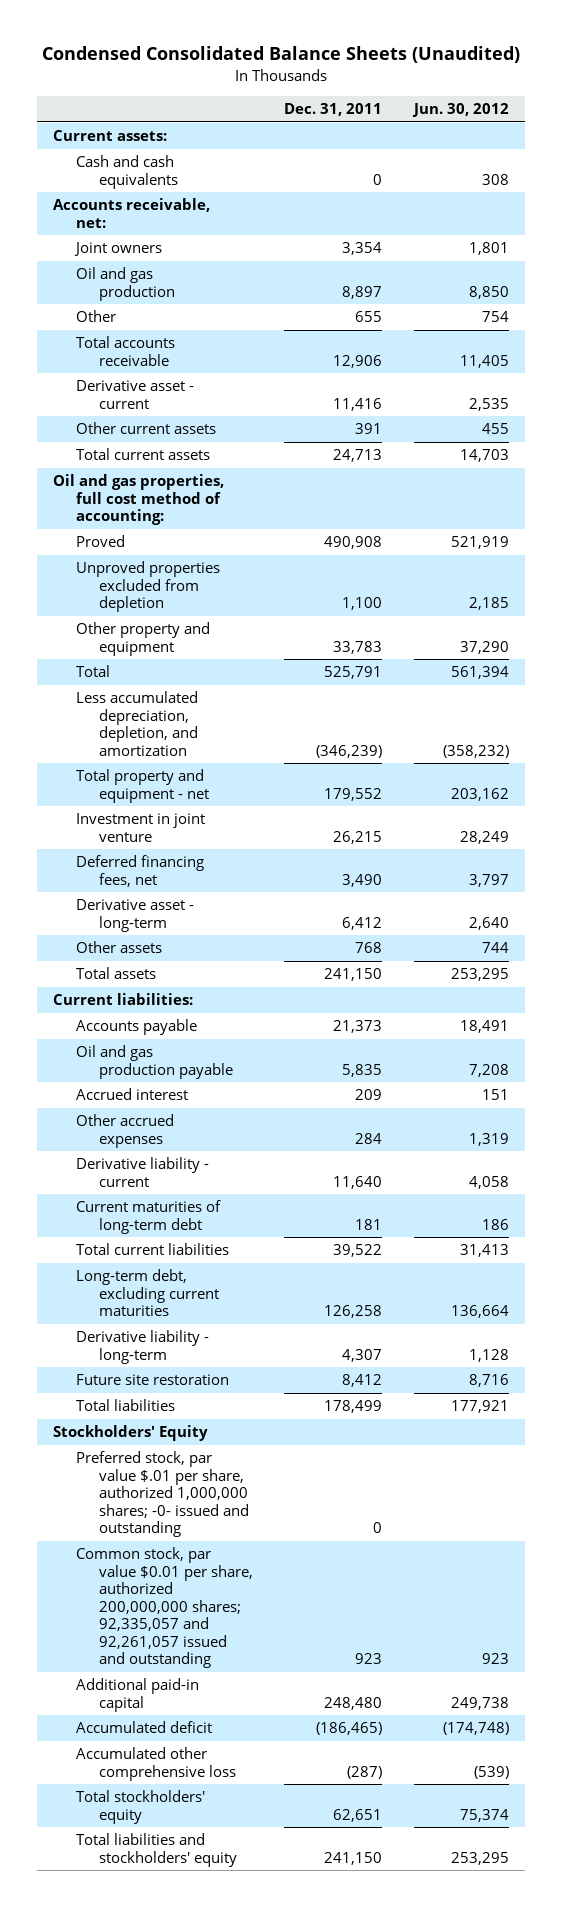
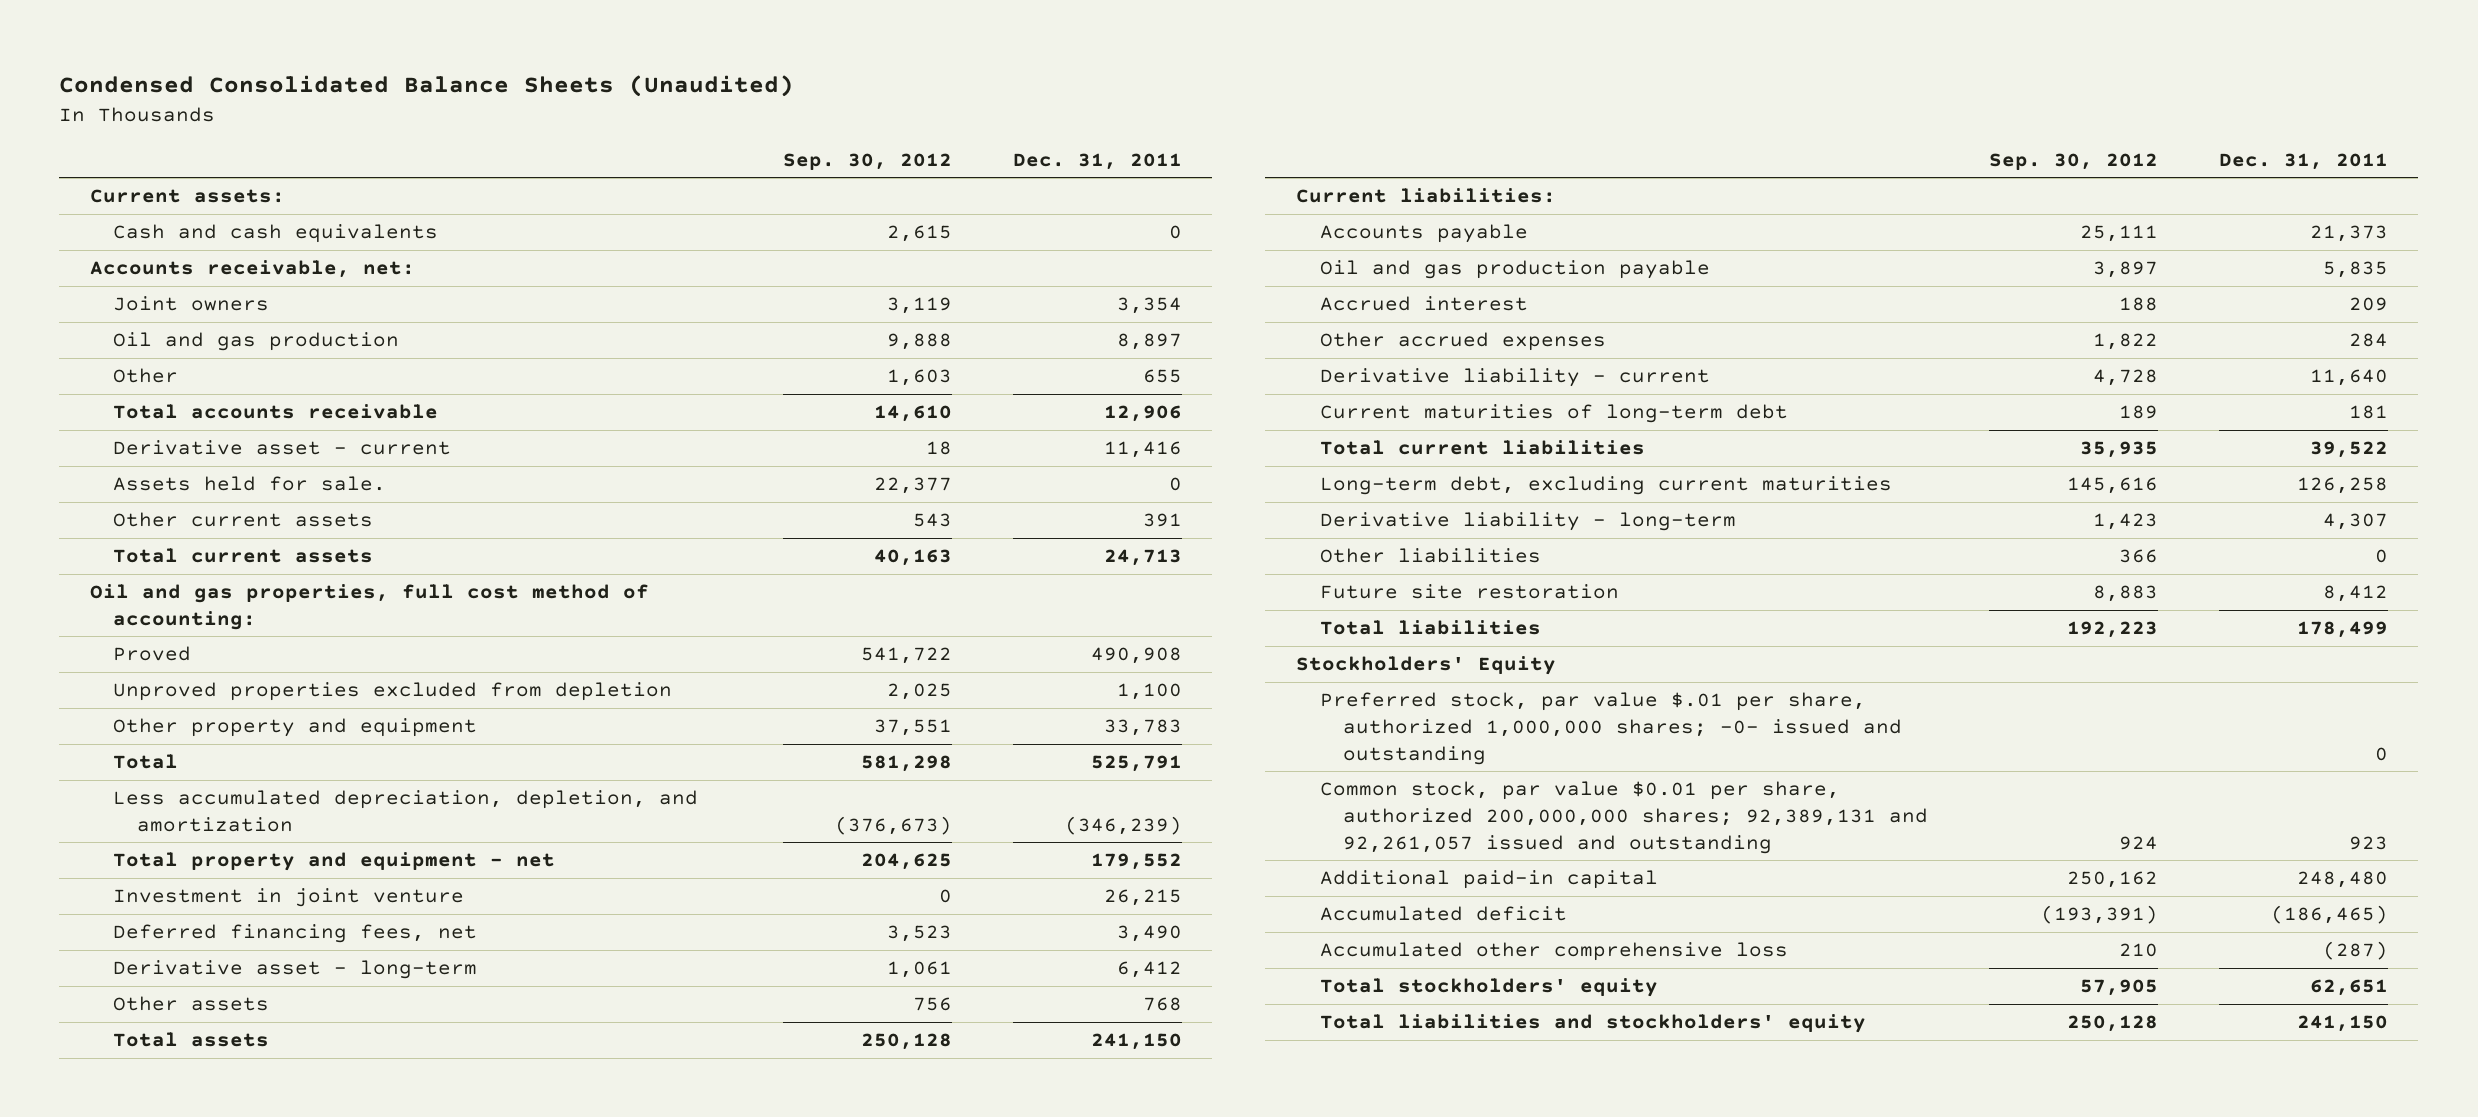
[412,103,510,118] Jun. 30, 2012 -> none
none -> [783,152,953,170] Sep. 30, 2012
none -> [113,476,387,492] Assets held for sale.
none -> [1319,548,1541,564] Other liabilities
[75,1547,253,1669] Common stock, par value $0.01 per share, authorized 200,000,000 shares; 92,335,057 and 92,261,057 issued and outstanding -> [1319,781,1929,854] Common stock, par value $0.01 per share, authorized 200,000,000 shares; 92,389,131 and 92,261,057 issued and outstanding

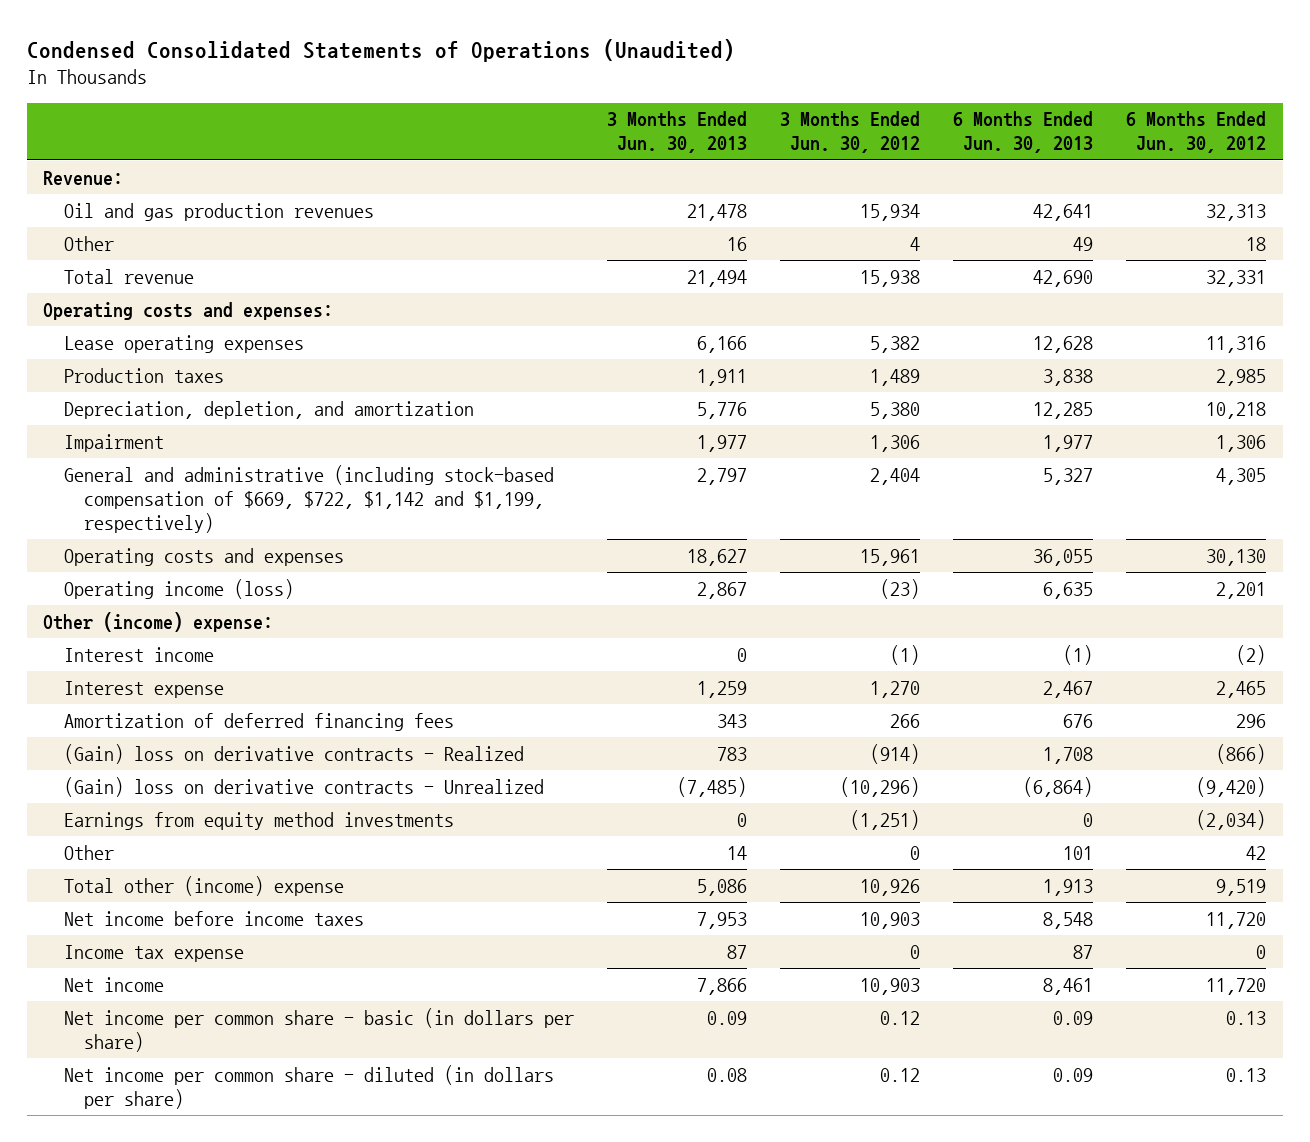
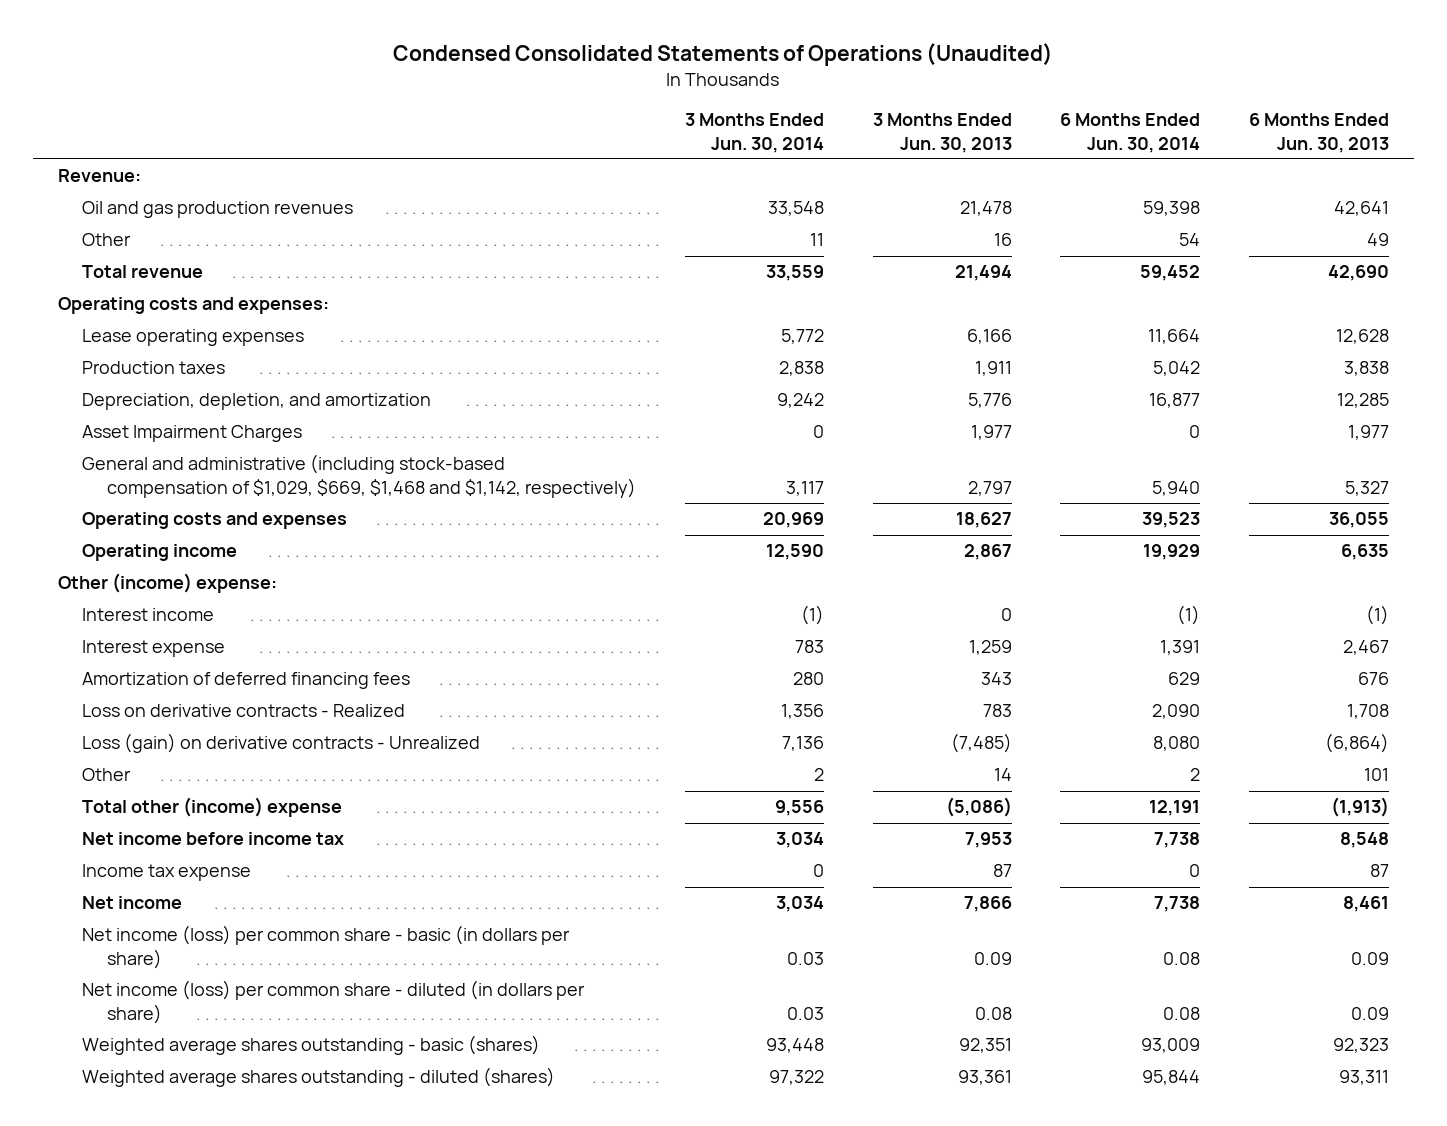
[779,111,920,154] 3 Months Ended Jun. 30, 2012 -> none
[1126,111,1267,154] 6 Months Ended Jun. 30, 2012 -> none
none -> [684,113,824,153] 3 Months Ended Jun. 30, 2014
none -> [1060,113,1201,153] 6 Months Ended Jun. 30, 2014
[63,433,164,452] Impairment -> [82,425,303,443] Asset Impairment Charges
[63,464,554,533] General and administrative (including stock-based compensation of $669, $722, $1,142 and $1,199, respectively) -> [82,454,636,498] General and administrative (including stock-based compensation of $1,029, $669, $1,468 and $1,142, respectively)
[63,578,294,599] Operating income (loss) -> [82,544,238,562] Operating income
[63,811,454,830] Earnings from equity method investments -> none
[63,743,524,764] (Gain) loss on derivative contracts - Realized -> [82,704,406,718] Loss on derivative contracts - Realized
[63,776,544,797] (Gain) loss on derivative contracts - Unrealized -> [82,733,481,754] Loss (gain) on derivative contracts - Unrealized
[696,878,747,896] 5,086 -> [945,797,1012,818] (5,086)
[1043,878,1094,896] 1,913 -> [1331,797,1390,818] (1,913)
[63,910,364,926] Net income before income taxes -> [82,832,345,846] Net income before income tax
[63,1007,574,1052] Net income per common share - basic (in dollars per share) -> [82,925,571,969] Net income (loss) per common share - basic (in dollars per share)
[63,1064,554,1109] Net income per common share - diluted (in dollars per share) -> [82,980,586,1024] Net income (loss) per common share - diluted (in dollars per share)
none -> [82,1035,541,1056] Weighted average shares outstanding - basic (shares)
none -> [82,1067,556,1088] Weighted average shares outstanding - diluted (shares)

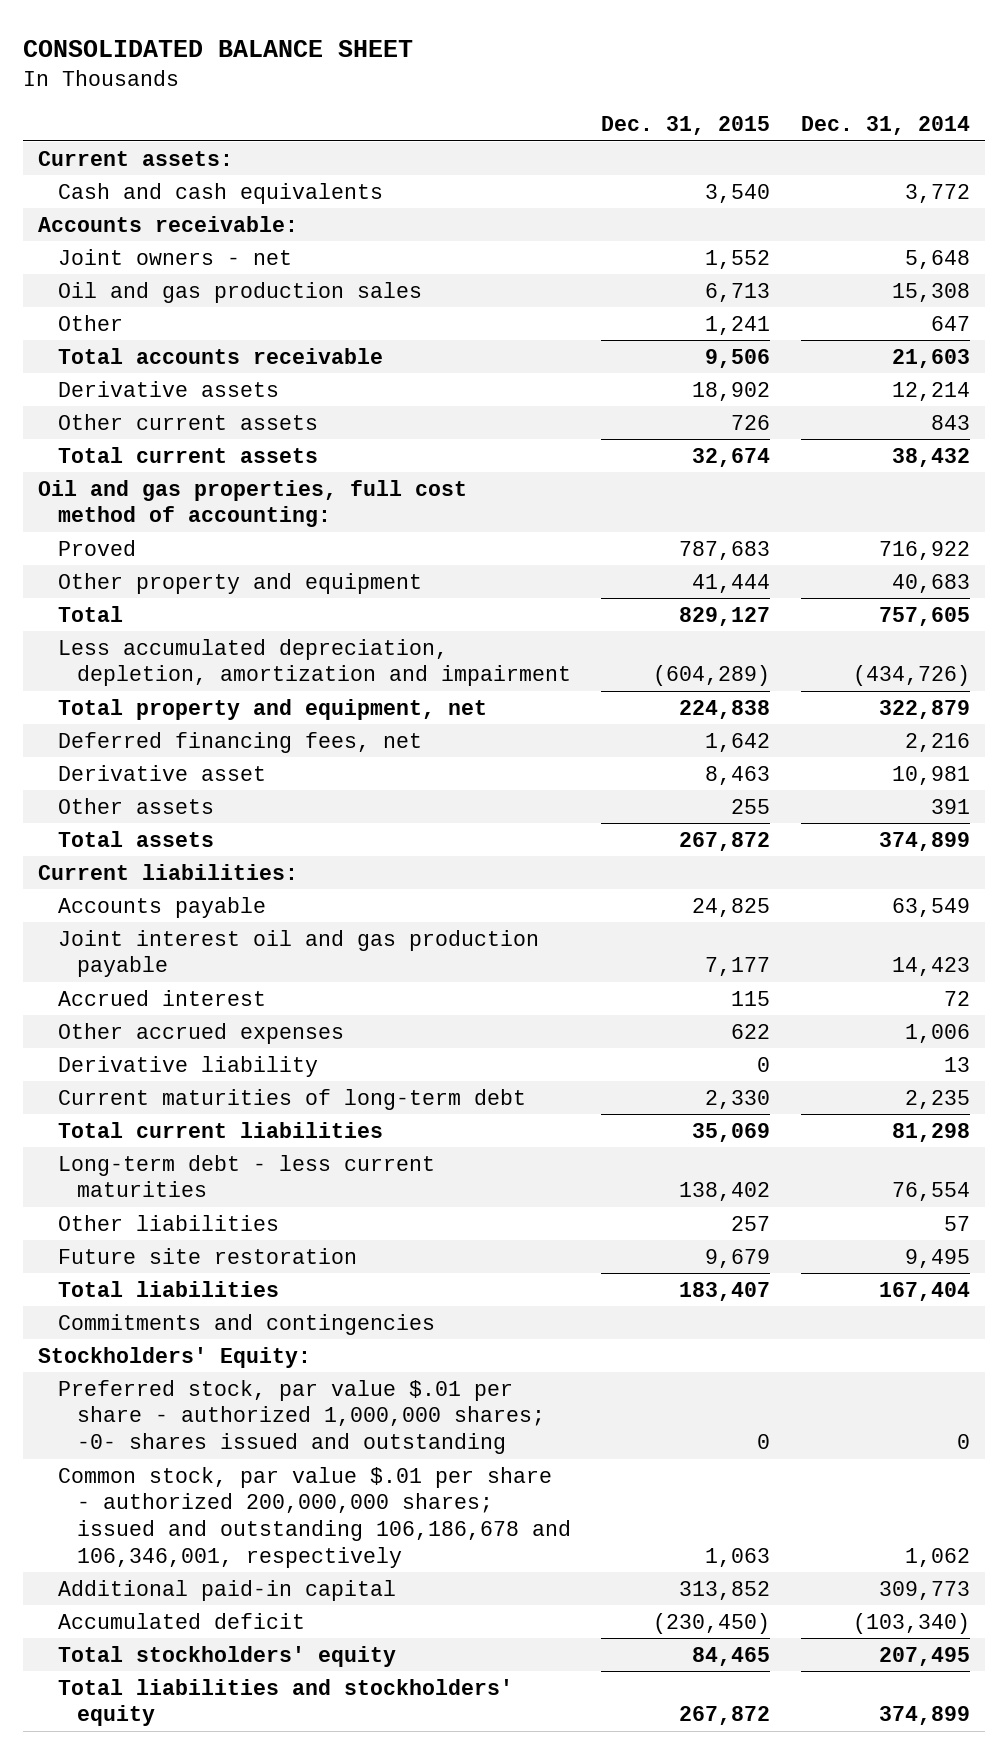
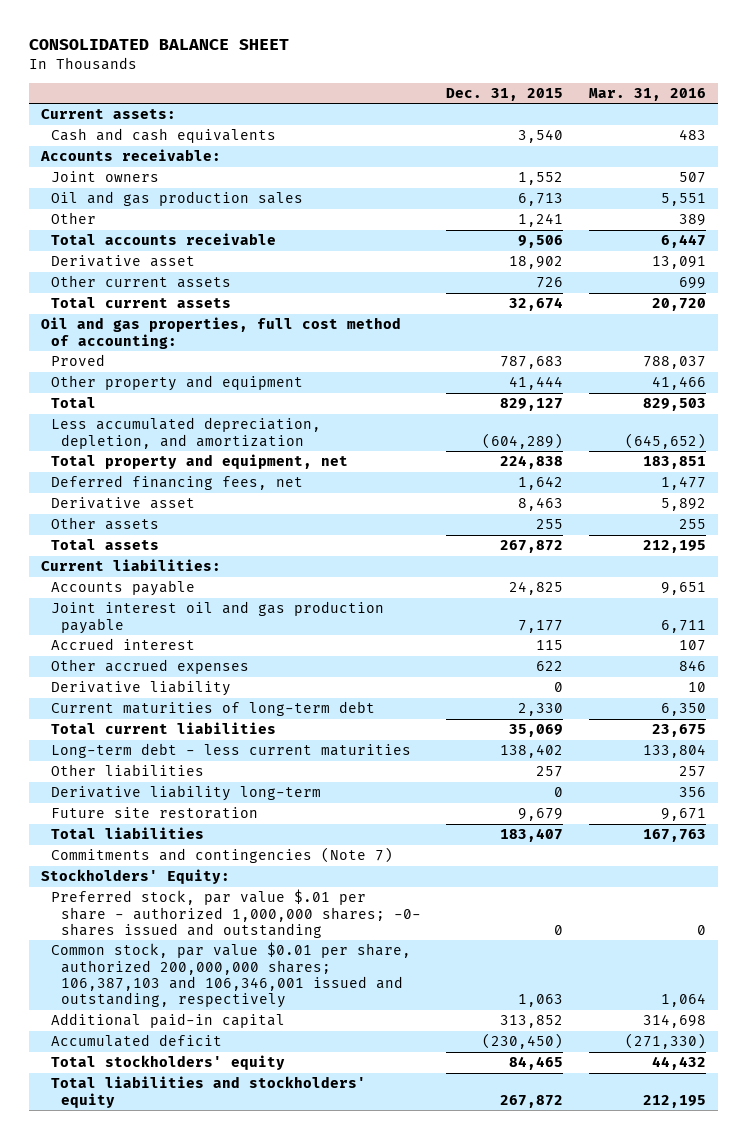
[800,116,970,136] Dec. 31, 2014 -> none
none -> [588,87,706,101] Mar. 31, 2016
[57,248,292,265] Joint owners - net -> [51,171,160,183] Joint owners
[57,380,279,397] Derivative assets -> [51,255,196,268] Derivative asset
[57,638,572,687] Less accumulated depreciation, depletion, amortization and impairment -> [51,417,322,449] Less accumulated depreciation, depletion, and amortization
none -> [51,785,322,802] Derivative liability long-term
[57,1313,435,1335] Commitments and contingencies -> [51,847,394,864] Commitments and contingencies (Note 7)
[57,1466,572,1568] Common stock, par value $.01 per share - authorized 200,000,000 shares; issued and outstanding 106,186,678 and 106,346,001, respectively -> [51,942,412,1009] Common stock, par value $0.01 per share, authorized 200,000,000 shares; 106,387,103 and 106,346,001 issued and outstanding, respectively

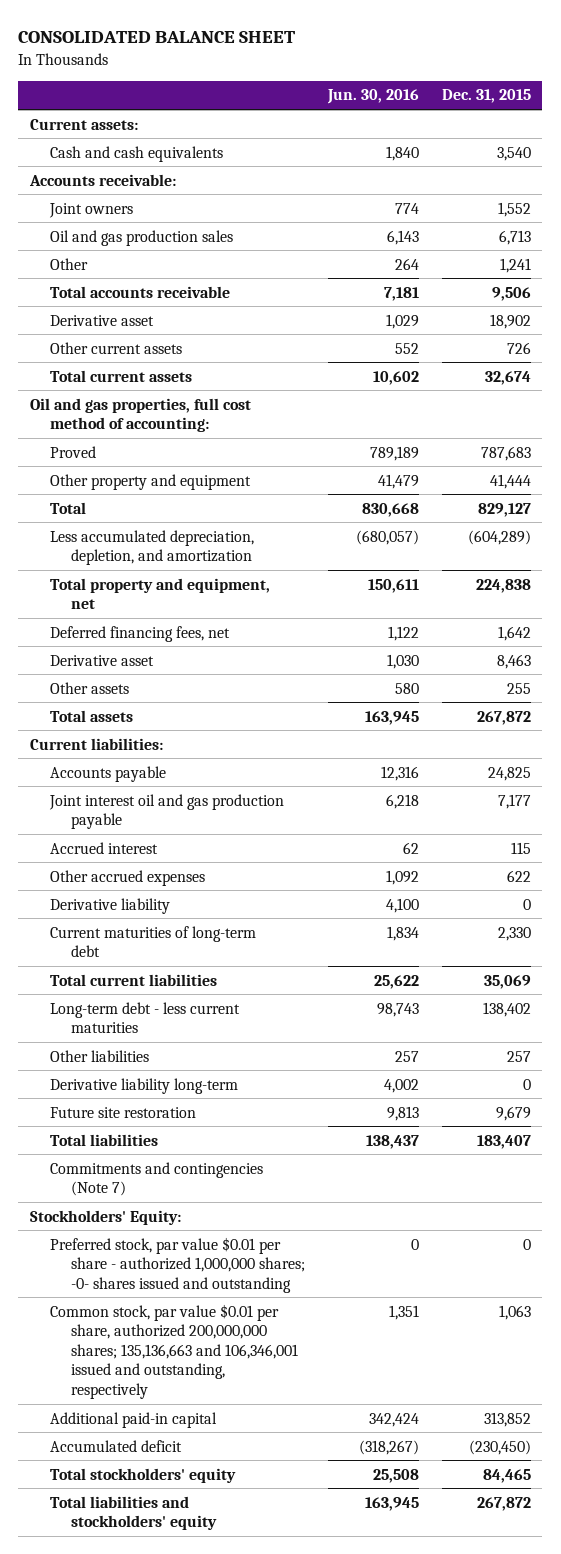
[588,87,706,101] Mar. 31, 2016 -> none
none -> [326,89,419,105] Jun. 30, 2016
[51,889,422,938] Preferred stock, par value $.01 per share - authorized 1,000,000 shares; -0- shares issued and outstanding -> [50,1236,305,1293] Preferred stock, par value $0.01 per share - authorized 1,000,000 shares; -0- shares issued and outstanding
[51,942,412,1009] Common stock, par value $0.01 per share, authorized 200,000,000 shares; 106,387,103 and 106,346,001 issued and outstanding, respectively -> [50,1303,298,1399] Common stock, par value $0.01 per share, authorized 200,000,000 shares; 135,136,663 and 106,346,001 issued and outstanding, respectively

